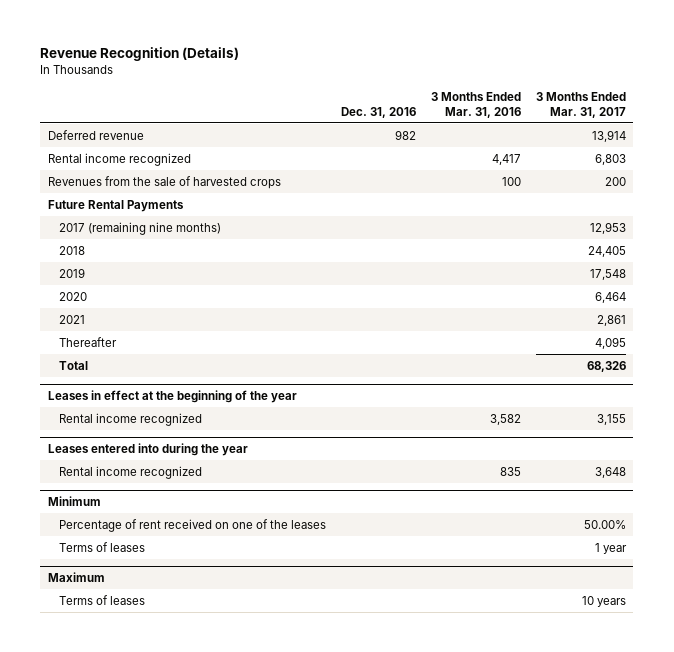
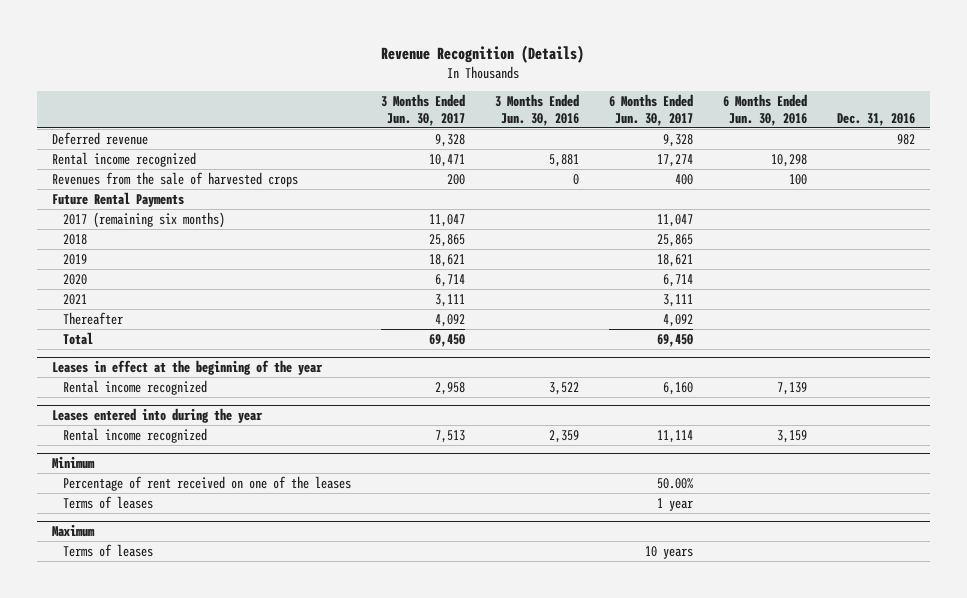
[431,92,522,118] 3 Months Ended Mar. 31, 2016 -> none
[536,92,627,118] 3 Months Ended Mar. 31, 2017 -> none
none -> [380,94,465,126] 3 Months Ended Jun. 30, 2017
none -> [494,94,579,126] 3 Months Ended Jun. 30, 2016
none -> [608,94,693,126] 6 Months Ended Jun. 30, 2017
none -> [722,94,807,126] 6 Months Ended Jun. 30, 2016
[59,221,222,235] 2017 (remaining nine months) -> [62,211,225,228] 2017 (remaining six months)

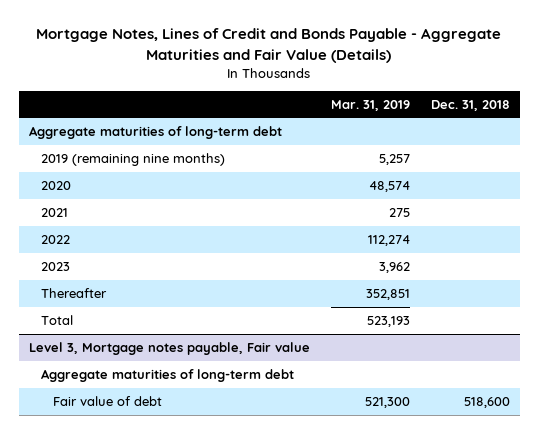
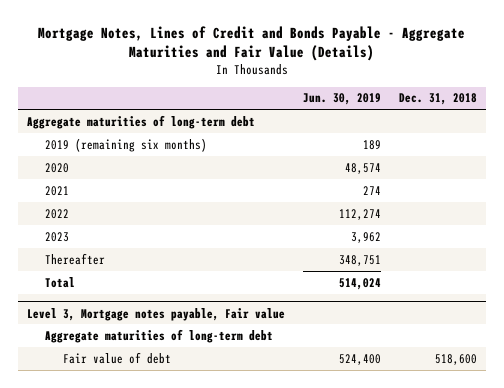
[330,99,410,111] Mar. 31, 2019 -> none
none -> [303,93,382,106] Jun. 30, 2019
[41,152,226,166] 2019 (remaining nine months) -> [45,137,208,152] 2019 (remaining six months)

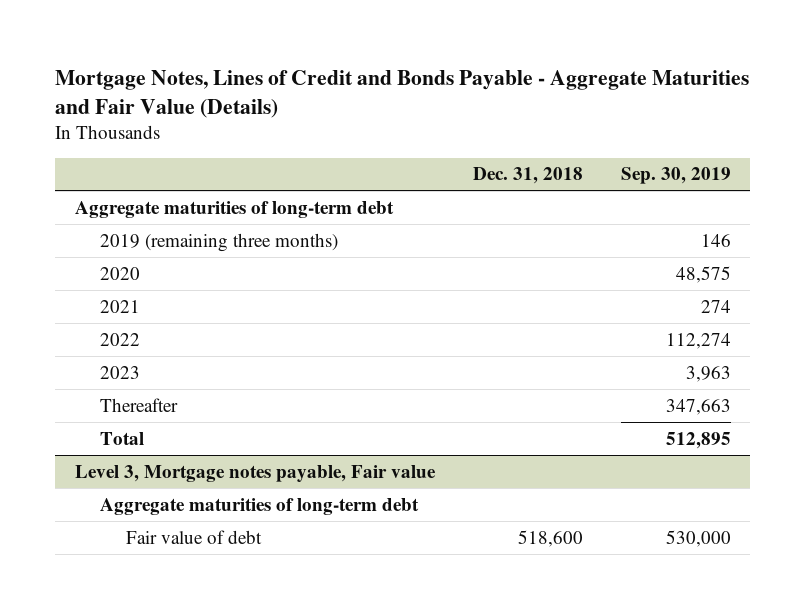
[303,93,382,106] Jun. 30, 2019 -> none
none -> [621,167,732,185] Sep. 30, 2019
[45,137,208,152] 2019 (remaining six months) -> [100,232,339,252] 2019 (remaining three months)

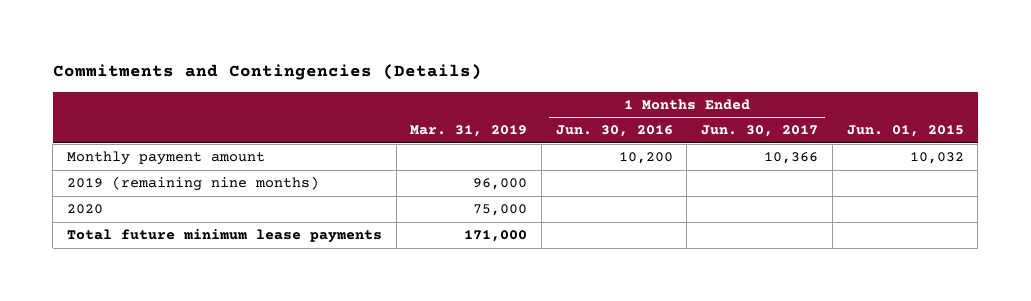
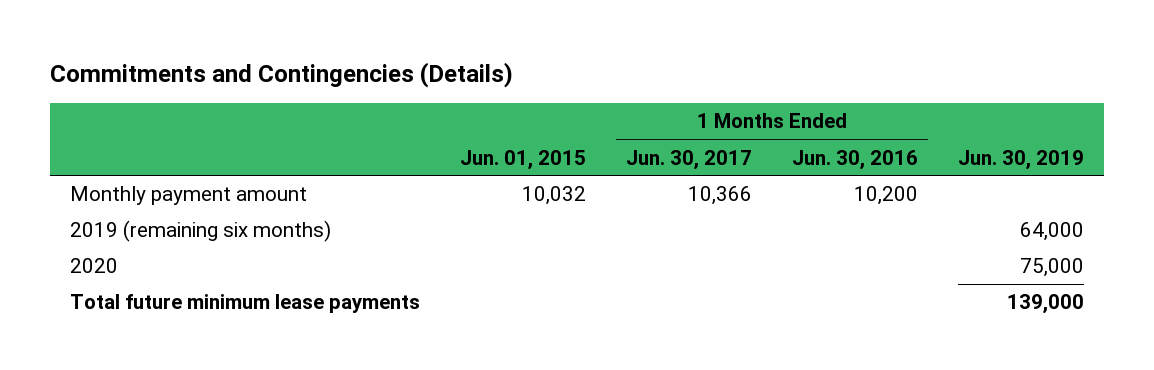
[410,125,528,138] Mar. 31, 2019 -> none
none -> [957,149,1084,170] Jun. 30, 2019
[66,176,319,192] 2019 (remaining nine months) -> [69,220,331,243] 2019 (remaining six months)

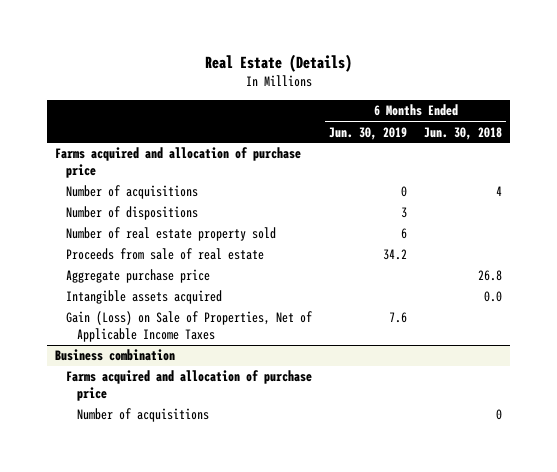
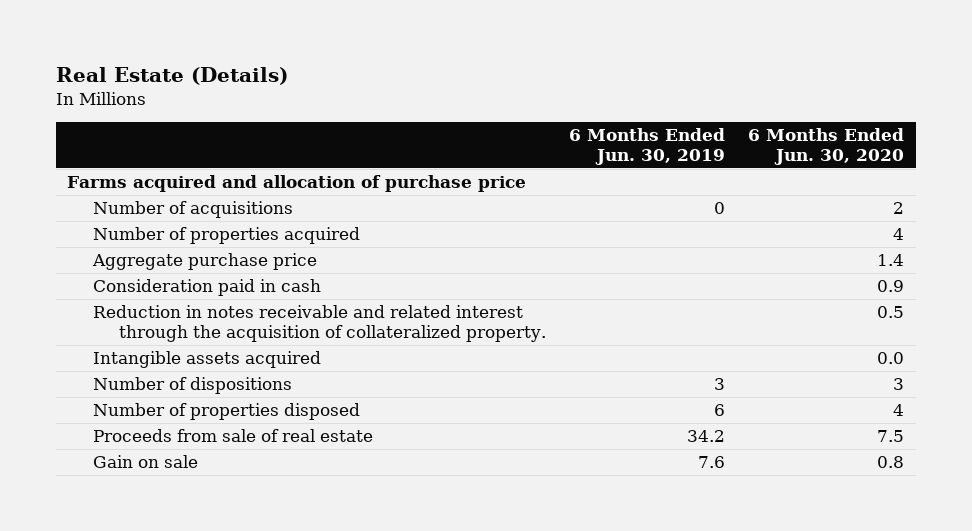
[424,126,503,140] Jun. 30, 2018 -> none
none -> [748,128,905,165] 6 Months Ended Jun. 30, 2020
[66,227,277,242] Number of real estate property sold -> none
none -> [92,227,360,245] Number of properties acquired
none -> [92,279,321,297] Consideration paid in cash
none -> [92,305,546,342] Reduction in notes receivable and related interest through the acquisition of collateralized property.
[54,349,175,362] Business combination -> none
[66,370,313,401] Farms acquired and allocation of purchase price -> none
[77,408,210,423] Number of acquisitions -> none
[66,206,199,221] Number of dispositions -> [92,377,292,395] Number of dispositions
none -> [92,403,360,421] Number of properties disposed
[66,248,265,261] Proceeds from sale of real estate -> [92,429,373,443] Proceeds from sale of real estate
[66,311,313,342] Gain (Loss) on Sale of Properties, Net of Applicable Income Taxes -> [92,455,198,469] Gain on sale

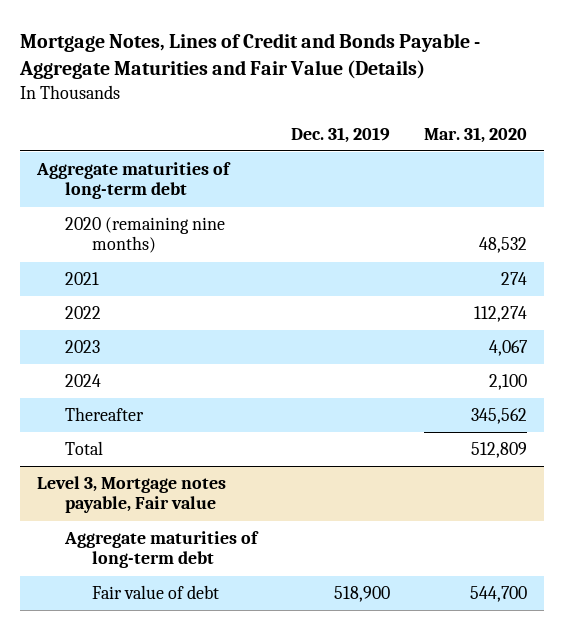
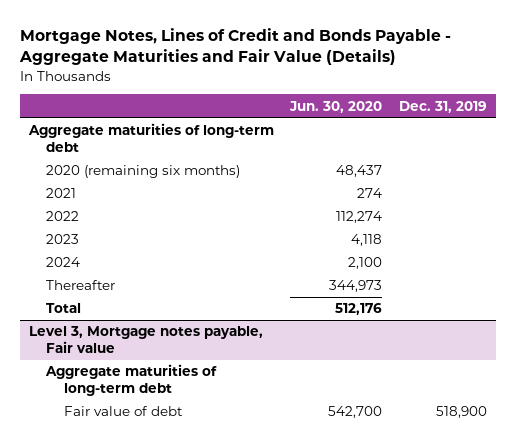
[423,126,527,143] Mar. 31, 2020 -> none
none -> [289,100,383,113] Jun. 30, 2020
[64,217,225,254] 2020 (remaining nine months) -> [46,165,241,179] 2020 (remaining six months)

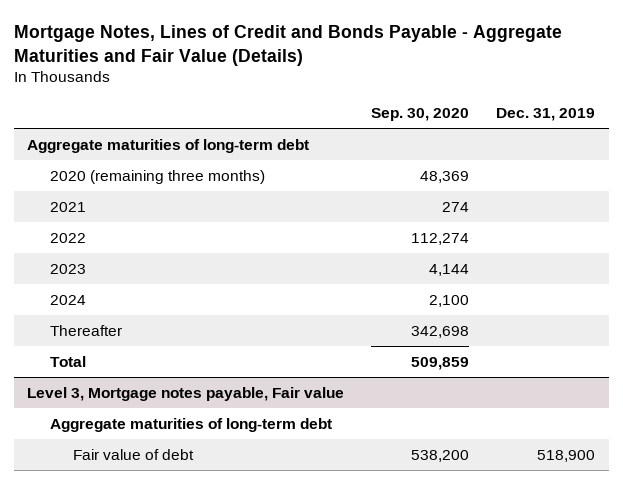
[289,100,383,113] Jun. 30, 2020 -> none
none -> [371,108,470,122] Sep. 30, 2020
[46,165,241,179] 2020 (remaining six months) -> [50,169,266,184] 2020 (remaining three months)

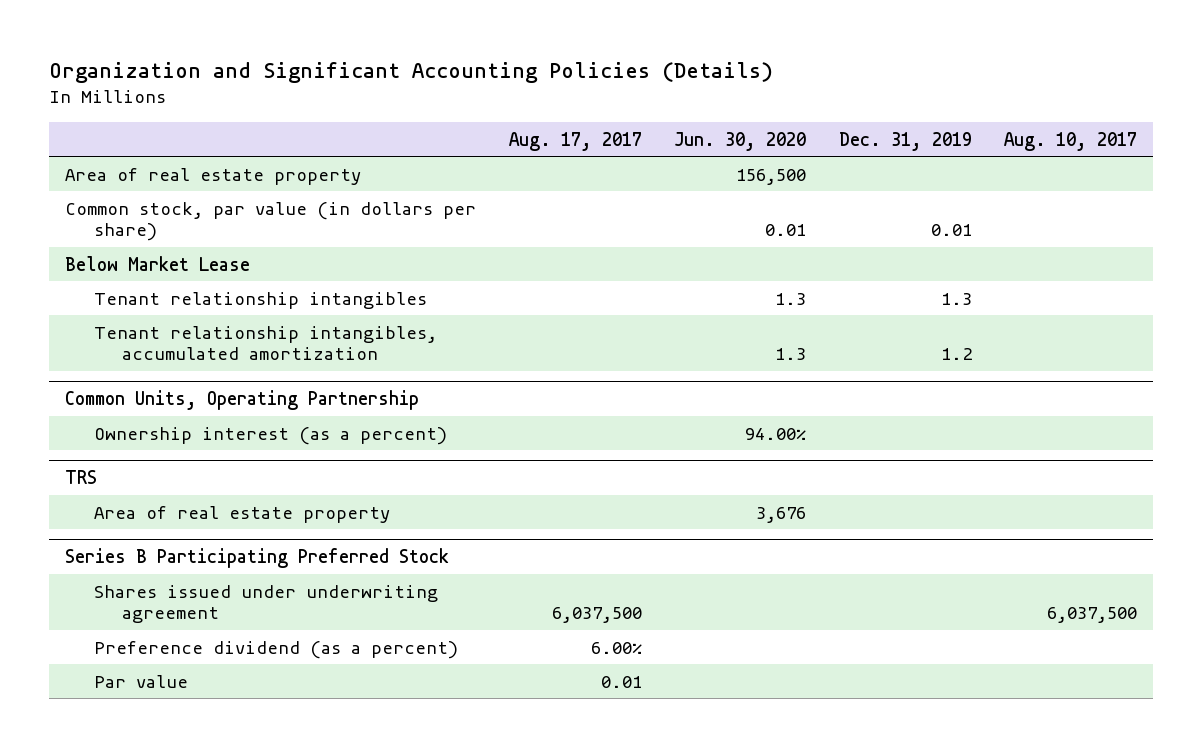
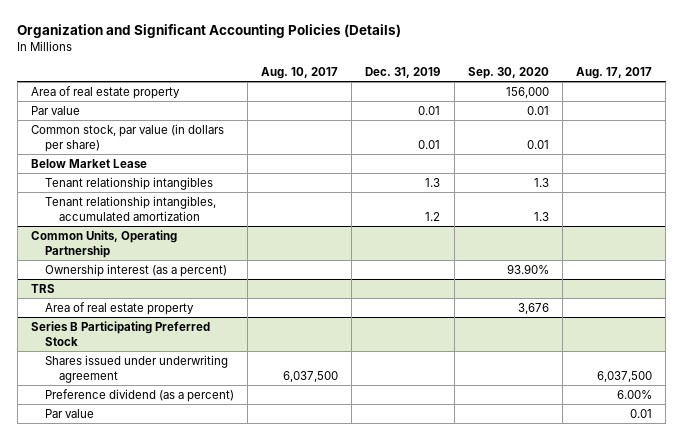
[674,131,807,151] Jun. 30, 2020 -> none
none -> [467,67,549,80] Sep. 30, 2020
none -> [30,105,80,115] Par value

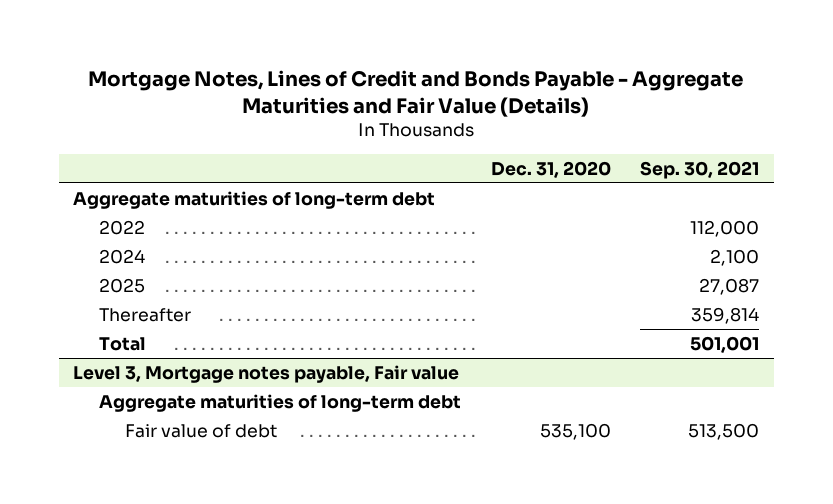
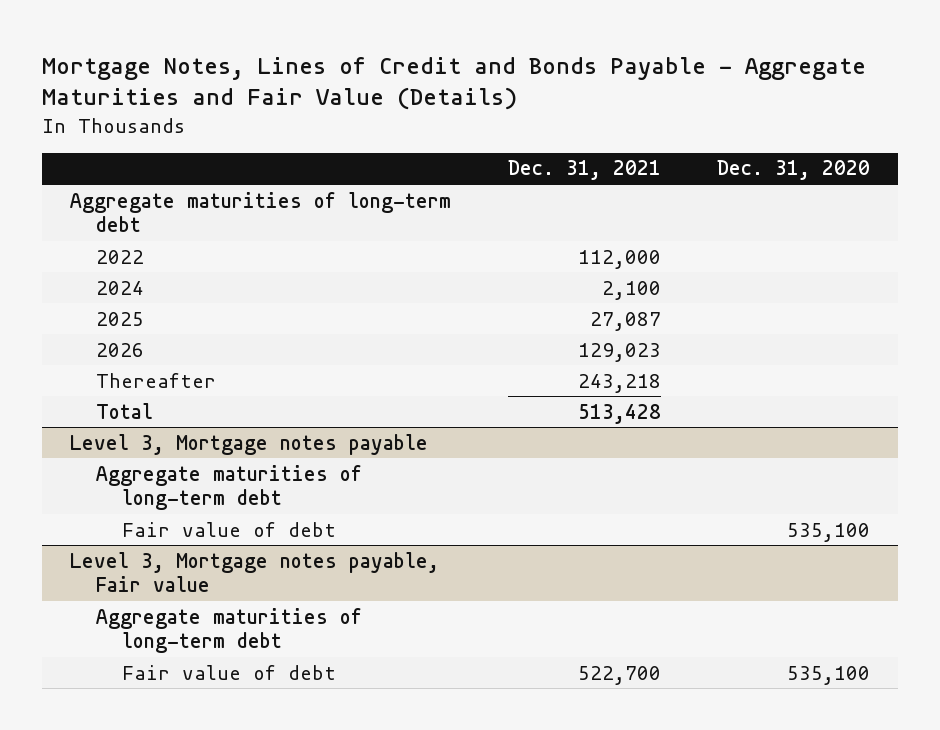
[640,160,760,179] Sep. 30, 2021 -> none
none -> [507,160,661,181] Dec. 31, 2021
none -> [96,342,145,357] 2026
none -> [70,433,429,455] Level 3, Mortgage notes payable
none -> [96,464,363,511] Aggregate maturities of long-term debt
none -> [121,521,336,537] Fair value of debt

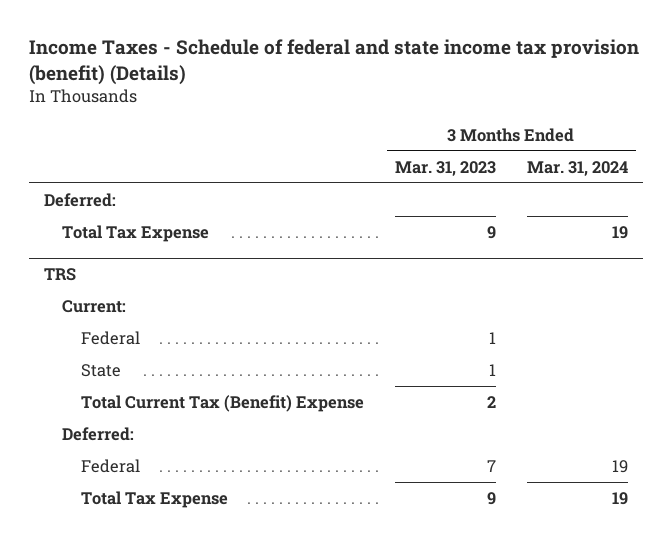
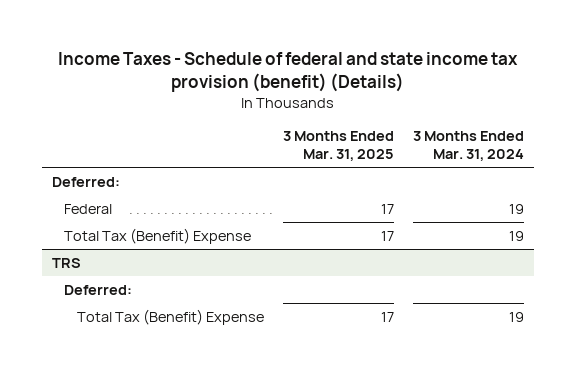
[394,160,496,176] Mar. 31, 2023 -> none
none -> [283,131,395,162] 3 Months Ended Mar. 31, 2025
none -> [64,203,113,214] Federal
[62,224,210,242] Total Tax Expense -> [64,227,252,244] Total Tax (Benefit) Expense
[62,299,127,313] Current: -> none
[80,330,140,345] Federal -> none
[80,363,121,377] State -> none
[80,394,364,412] Total Current Tax (Benefit) Expense -> none
[80,458,140,473] Federal -> none
[80,490,228,508] Total Tax Expense -> [76,308,264,325] Total Tax (Benefit) Expense

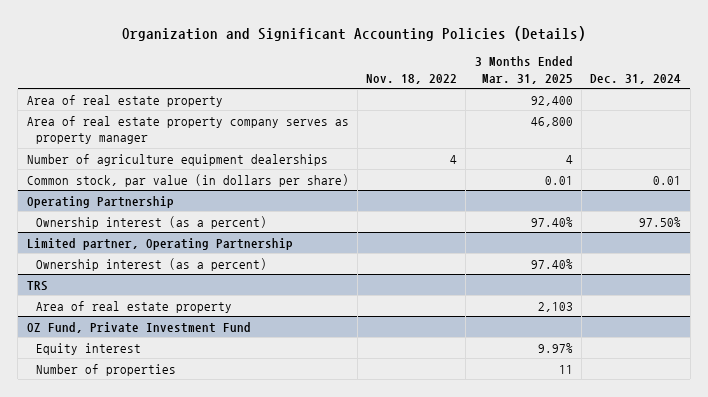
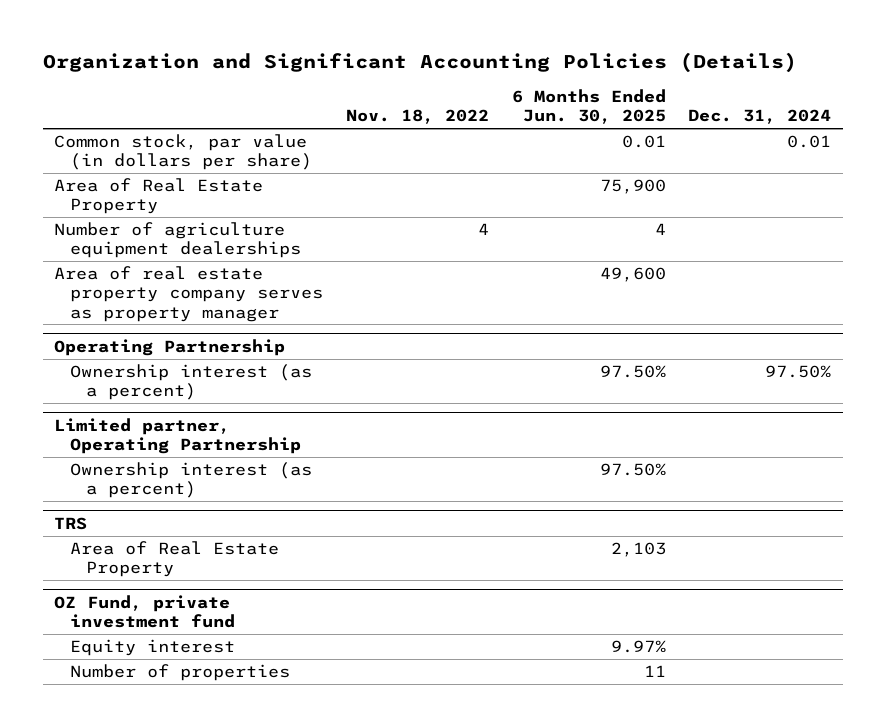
[474,56,573,84] 3 Months Ended Mar. 31, 2025 -> none
none -> [511,89,666,125] 6 Months Ended Jun. 30, 2025
[26,94,223,107] Area of real estate property -> none
none -> [54,178,264,215] Area of Real Estate Property
[26,153,328,166] Number of agriculture equipment dealerships -> [54,222,301,259] Number of agriculture equipment dealerships
[26,115,349,145] Area of real estate property company serves as property manager -> [54,266,323,322] Area of real estate property company serves as property manager
[36,300,233,313] Area of real estate property -> [69,541,279,578] Area of Real Estate Property
[26,321,251,333] OZ Fund, Private Investment Fund -> [54,594,235,628] OZ Fund, private investment fund

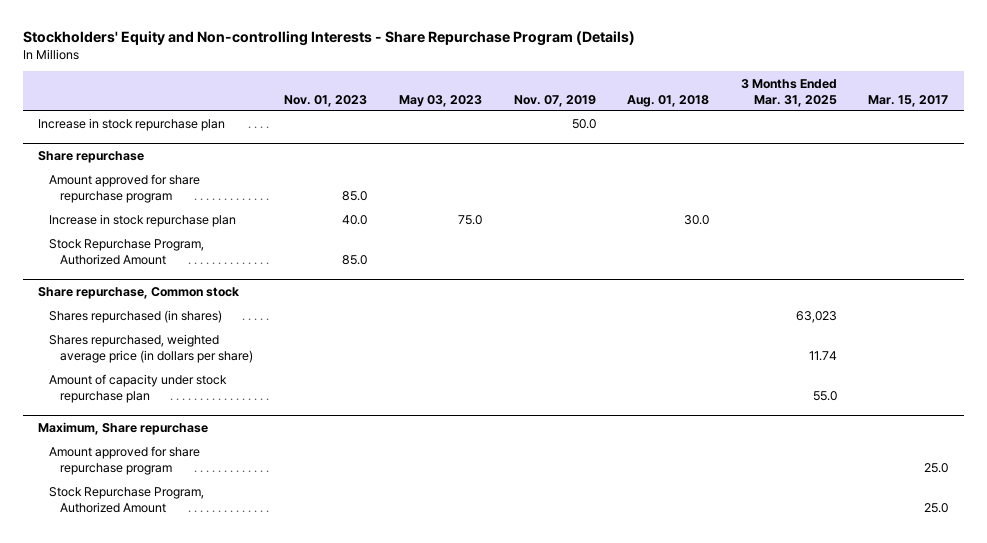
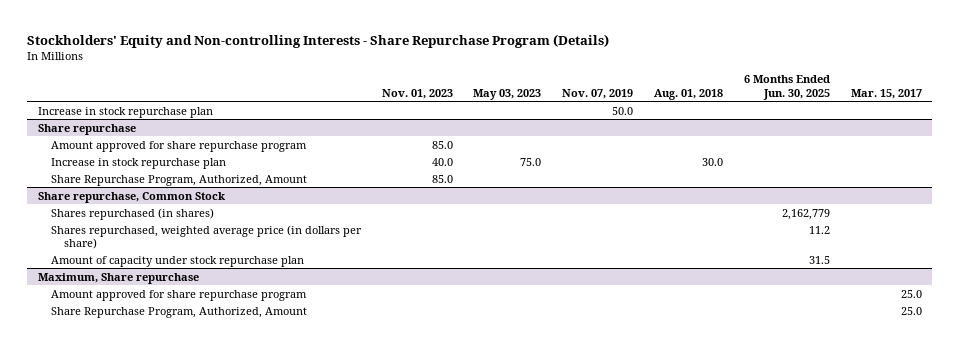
[740,78,837,107] 3 Months Ended Mar. 31, 2025 -> none
none -> [743,75,830,100] 6 Months Ended Jun. 30, 2025
[49,239,205,266] Stock Repurchase Program, Authorized Amount -> [50,174,307,186] Share Repurchase Program, Authorized, Amount
[38,287,240,300] Share repurchase, Common stock -> [37,191,225,203] Share repurchase, Common Stock
[49,487,205,514] Stock Repurchase Program, Authorized Amount -> [50,306,307,318] Share Repurchase Program, Authorized, Amount

